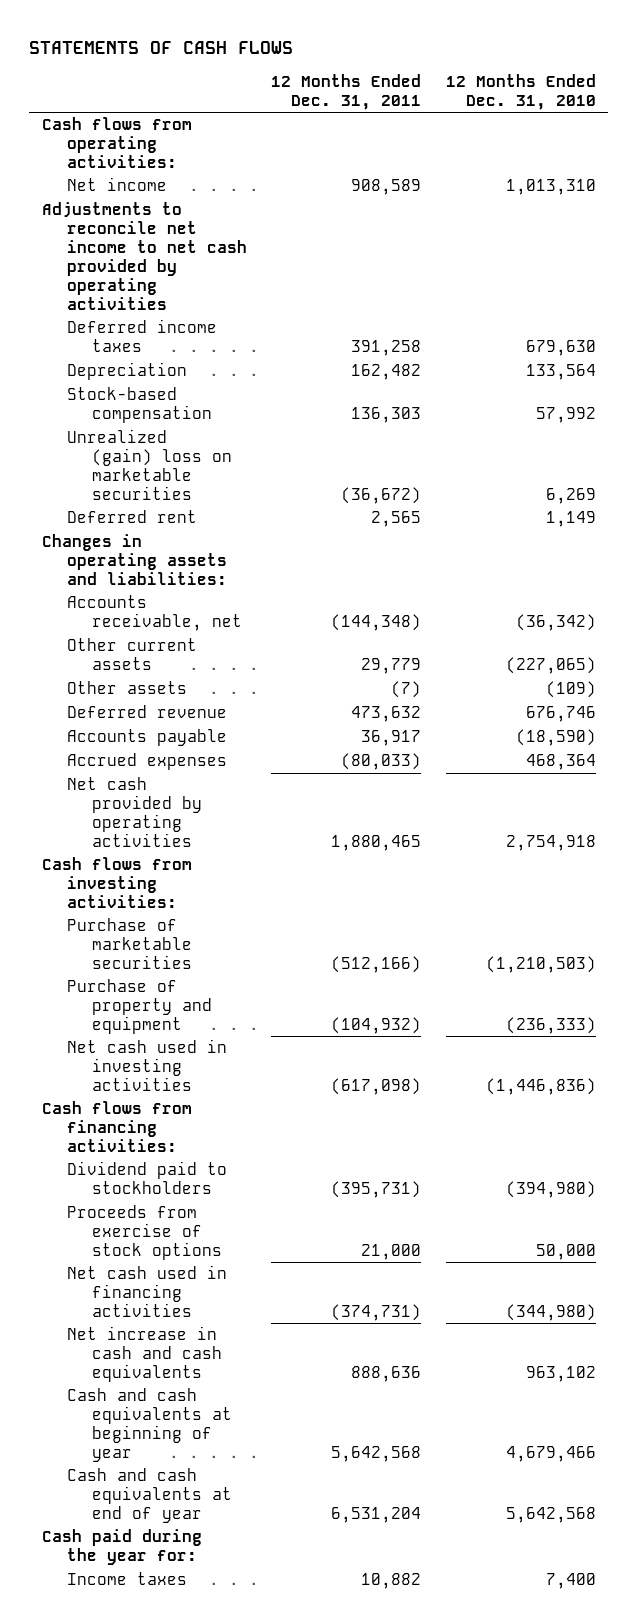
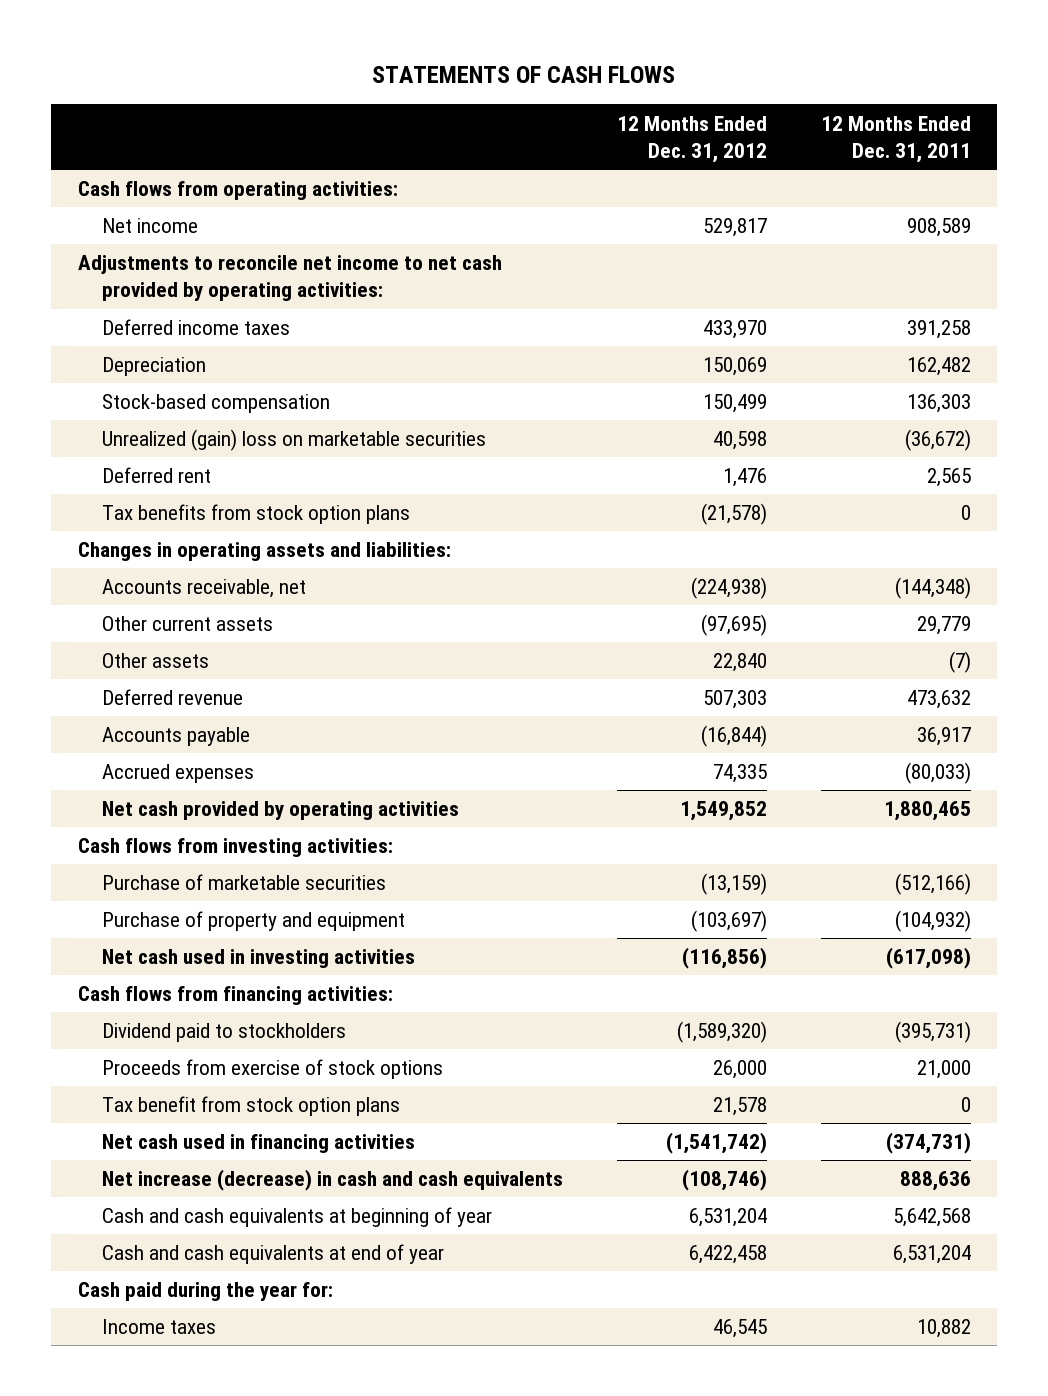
[446,74,597,110] 12 Months Ended Dec. 31, 2010 -> none
none -> [616,115,767,163] 12 Months Ended Dec. 31, 2012
[41,202,247,310] Adjustments to reconcile net income to net cash provided by operating activities -> [77,255,502,302] Adjustments to reconcile net income to net cash provided by operating activities:
none -> [101,504,410,525] Tax benefits from stock option plans
none -> [101,1096,400,1117] Tax benefit from stock option plans
[66,1326,223,1383] Net increase in cash and cash equivalents -> [101,1169,563,1192] Net increase (decrease) in cash and cash equivalents

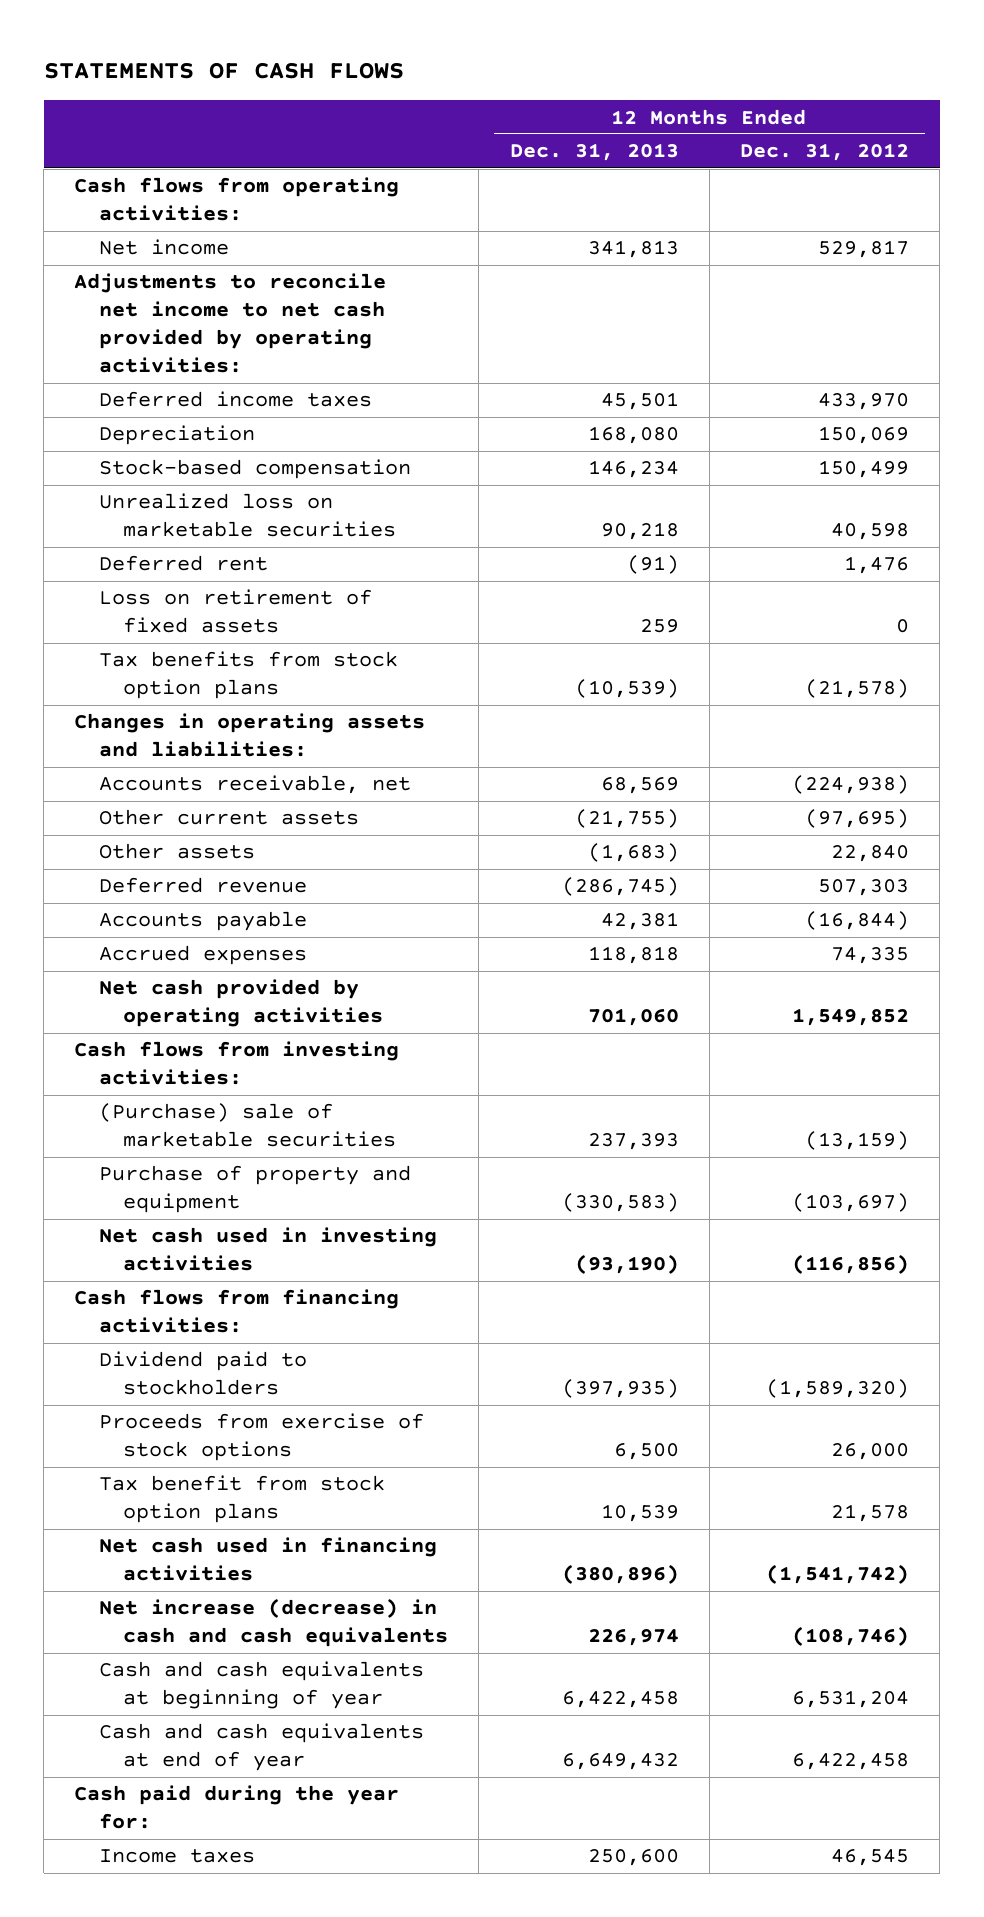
[820,115,971,163] 12 Months Ended Dec. 31, 2011 -> none
none -> [509,143,679,162] Dec. 31, 2013
[101,429,486,452] Unrealized (gain) loss on marketable securities -> [98,493,397,538] Unrealized loss on marketable securities
none -> [98,589,372,634] Loss on retirement of fixed assets
[101,874,386,891] Purchase of marketable securities -> [98,1103,397,1148] (Purchase) sale of marketable securities

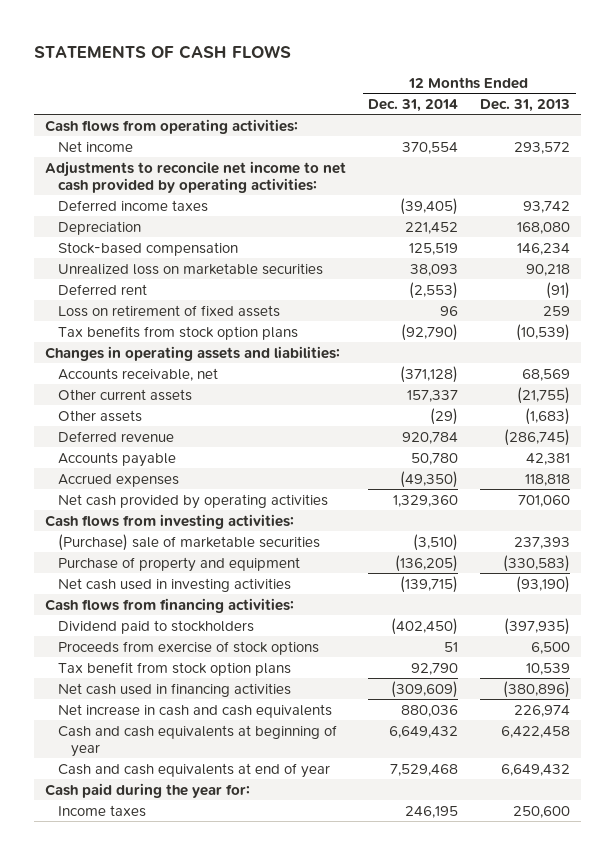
[740,143,910,162] Dec. 31, 2012 -> none
none -> [368,98,459,112] Dec. 31, 2014
[587,240,679,259] 341,813 -> [514,141,571,154] 293,572
[600,392,679,411] 45,501 -> [523,200,571,213] 93,742
[98,1598,449,1648] Net increase (decrease) in cash and cash equivalents -> [58,703,333,718] Net increase in cash and cash equivalents

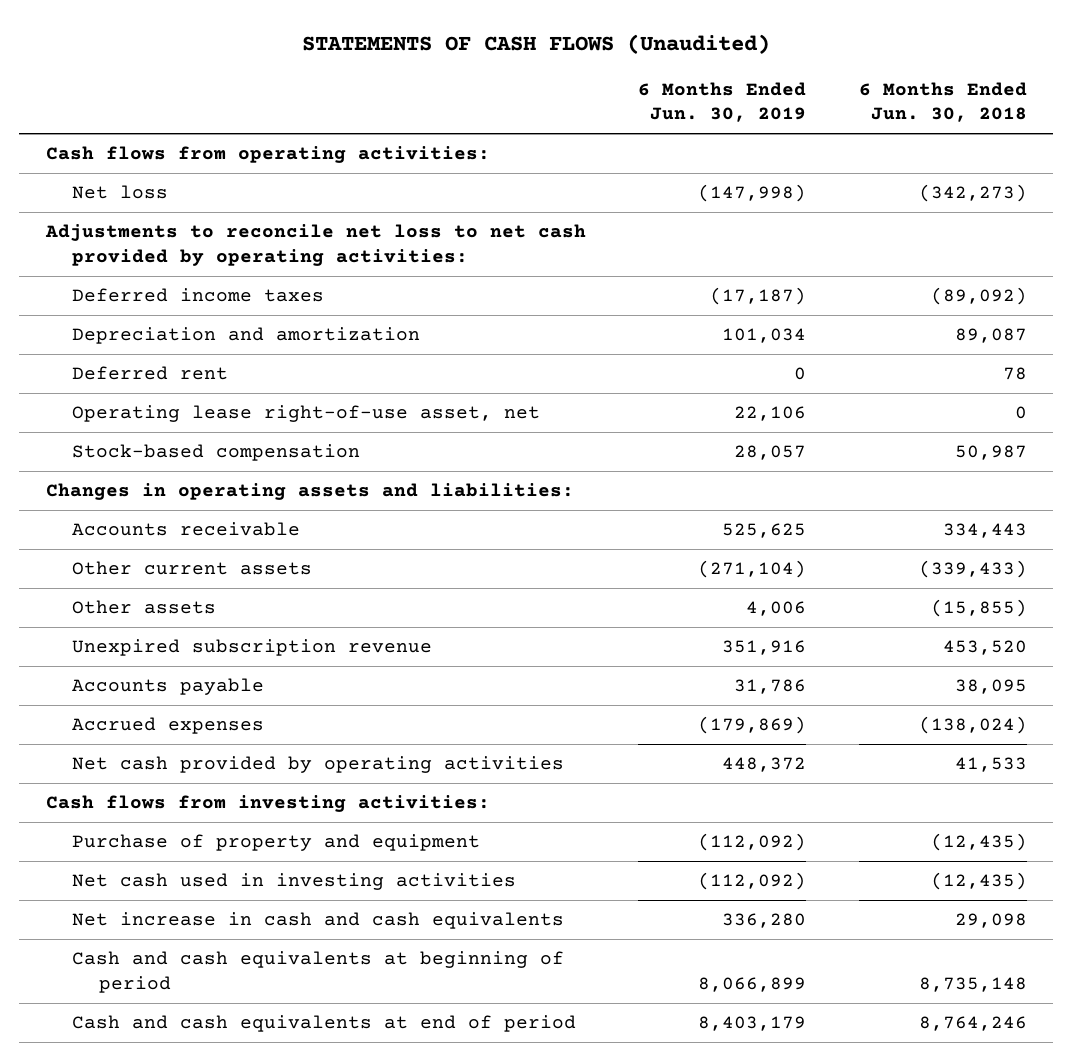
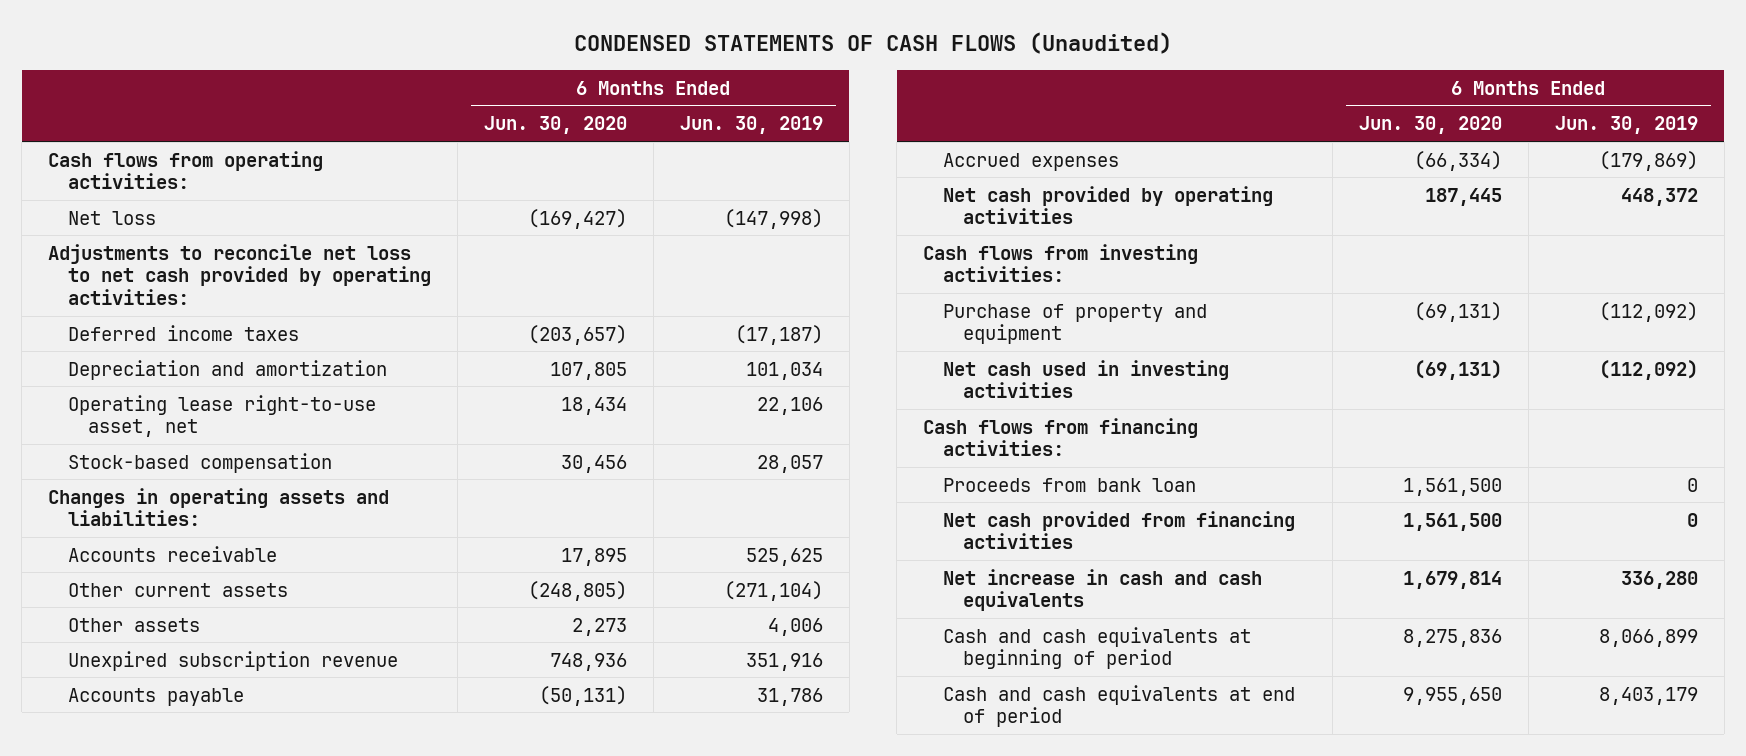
[302,33,771,54] STATEMENTS OF CASH FLOWS (Unaudited) -> [573,32,1172,55] CONDENSED STATEMENTS OF CASH FLOWS (Unaudited)
[858,81,1027,123] 6 Months Ended Jun. 30, 2018 -> none
none -> [483,116,627,135] Jun. 30, 2020
[72,366,229,381] Deferred rent -> none
[72,405,541,423] Operating lease right-of-use asset, net -> [68,394,377,438] Operating lease right-to-use asset, net
none -> [923,417,1199,457] Cash flows from financing activities:
none -> [943,477,1197,492] Proceeds from bank loan
none -> [943,510,1296,550] Net cash provided from financing activities

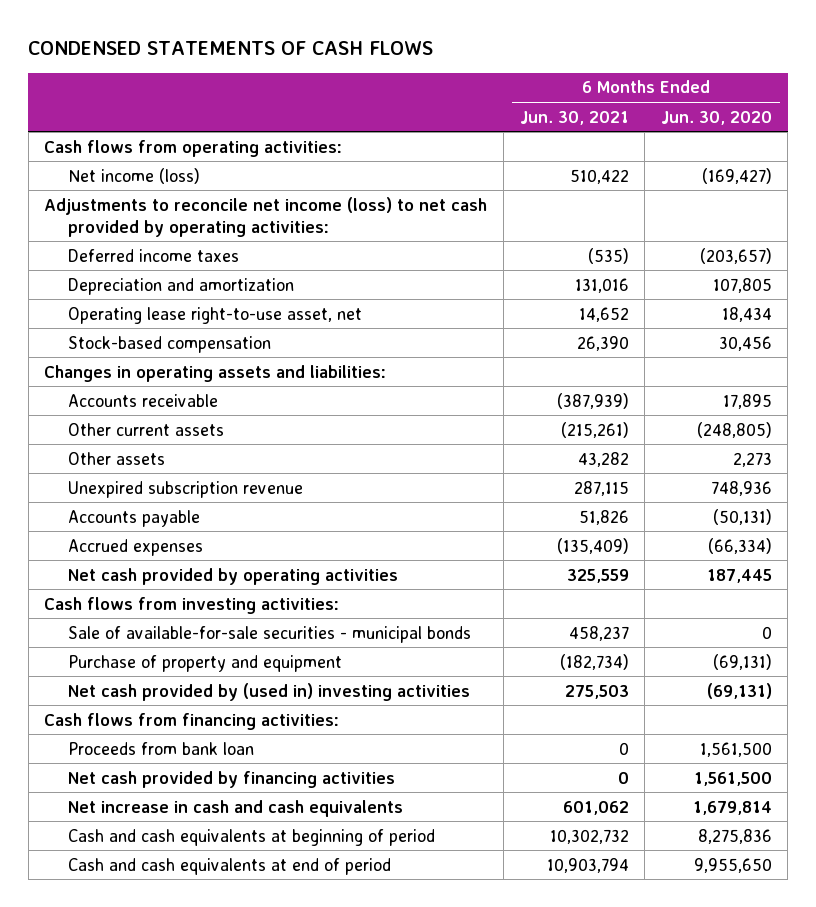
[573,32,1172,55] CONDENSED STATEMENTS OF CASH FLOWS (Unaudited) -> [28,41,434,56] CONDENSED STATEMENTS OF CASH FLOWS
[679,116,823,135] Jun. 30, 2019 -> none
none -> [519,110,629,125] Jun. 30, 2021
[68,210,157,225] Net loss -> [67,167,200,184] Net income (loss)
[47,243,432,306] Adjustments to reconcile net loss to net cash provided by operating activities: -> [44,196,488,237] Adjustments to reconcile net income (loss) to net cash provided by operating activities:
none -> [67,625,471,643] Sale of available-for-sale securities - municipal bonds
[943,359,1230,399] Net cash used in investing activities -> [67,682,470,701] Net cash provided by (used in) investing activities
[943,510,1296,550] Net cash provided from financing activities -> [67,770,395,788] Net cash provided by financing activities

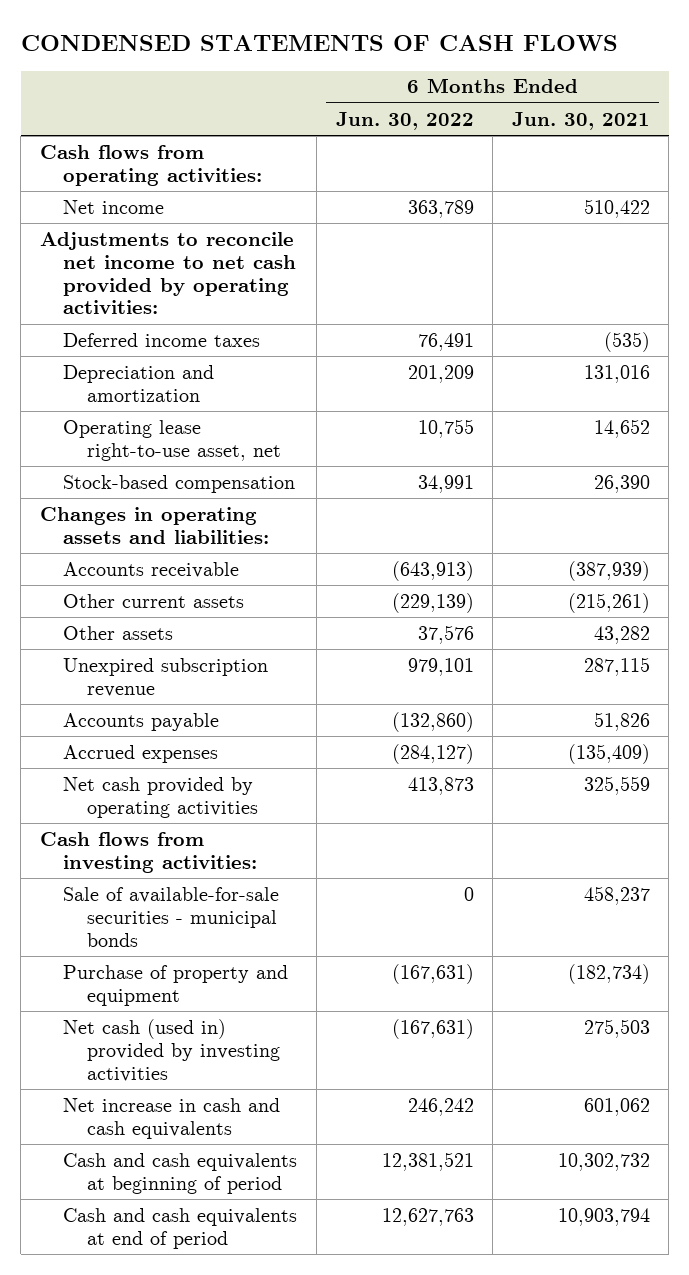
[660,110,772,125] Jun. 30, 2020 -> none
none -> [335,111,474,130] Jun. 30, 2022
[67,167,200,184] Net income (loss) -> [63,199,165,214] Net income
[44,196,488,237] Adjustments to reconcile net income (loss) to net cash provided by operating activities: -> [39,231,297,315] Adjustments to reconcile net income to net cash provided by operating activities:
[44,712,340,730] Cash flows from financing activities: -> none
[67,741,254,755] Proceeds from bank loan -> none
[67,770,395,788] Net cash provided by financing activities -> none
[67,682,470,701] Net cash provided by (used in) investing activities -> [63,1018,281,1082] Net cash (used in) provided by investing activities

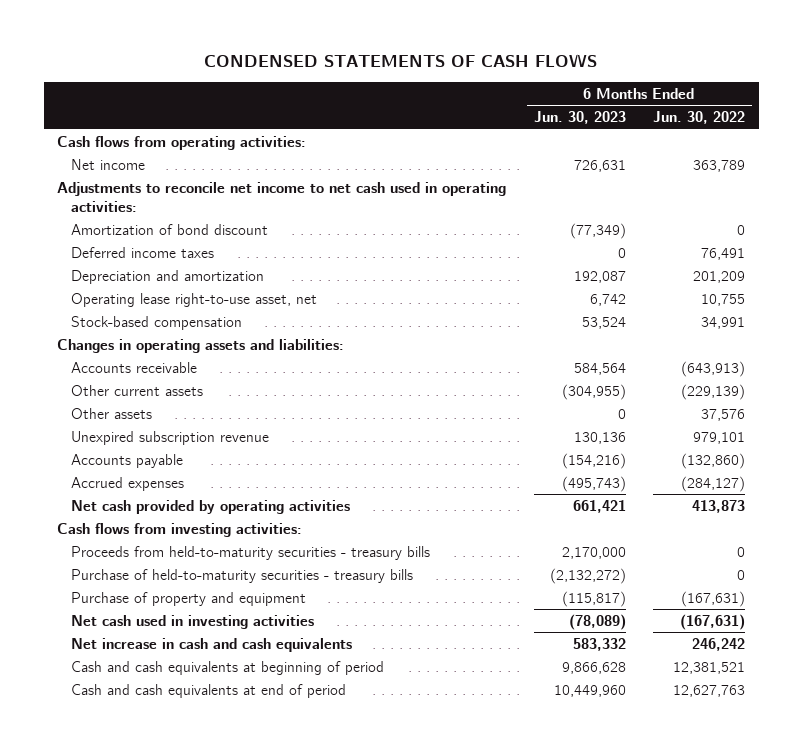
[511,111,650,130] Jun. 30, 2021 -> none
none -> [533,111,626,125] Jun. 30, 2023
[39,231,297,315] Adjustments to reconcile net income to net cash provided by operating activities: -> [57,181,507,212] Adjustments to reconcile net income to net cash used in operating activities:
none -> [70,223,268,235] Amortization of bond discount
[63,886,280,947] Sale of available-for-sale securities - municipal bonds -> none
none -> [70,545,430,560] Proceeds from held-to-maturity securities - treasury bills
none -> [70,568,413,583] Purchase of held-to-maturity securities - treasury bills
[63,1018,281,1082] Net cash (used in) provided by investing activities -> [70,614,314,629] Net cash used in investing activities

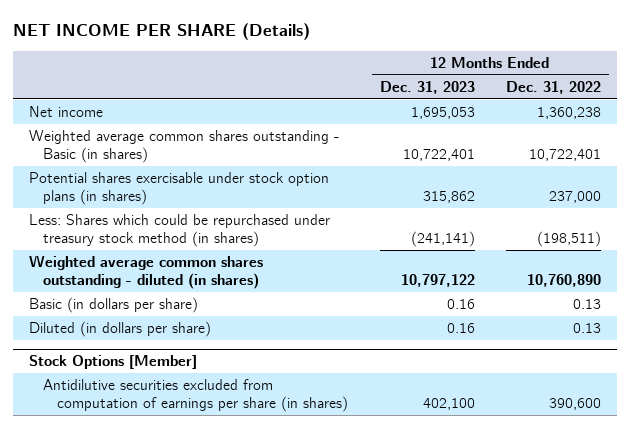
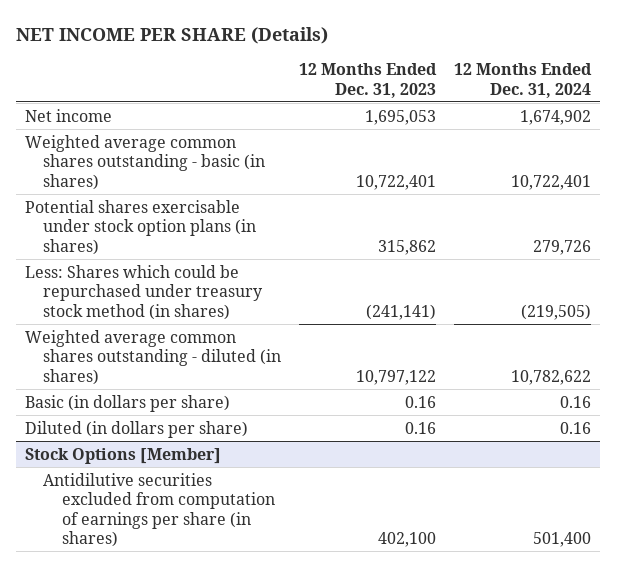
[506,80,602,94] Dec. 31, 2022 -> none
none -> [454,63,593,98] 12 Months Ended Dec. 31, 2024
[29,130,340,164] Weighted average common shares outstanding - Basic (in shares) -> [25,134,266,190] Weighted average common shares outstanding - basic (in shares)

